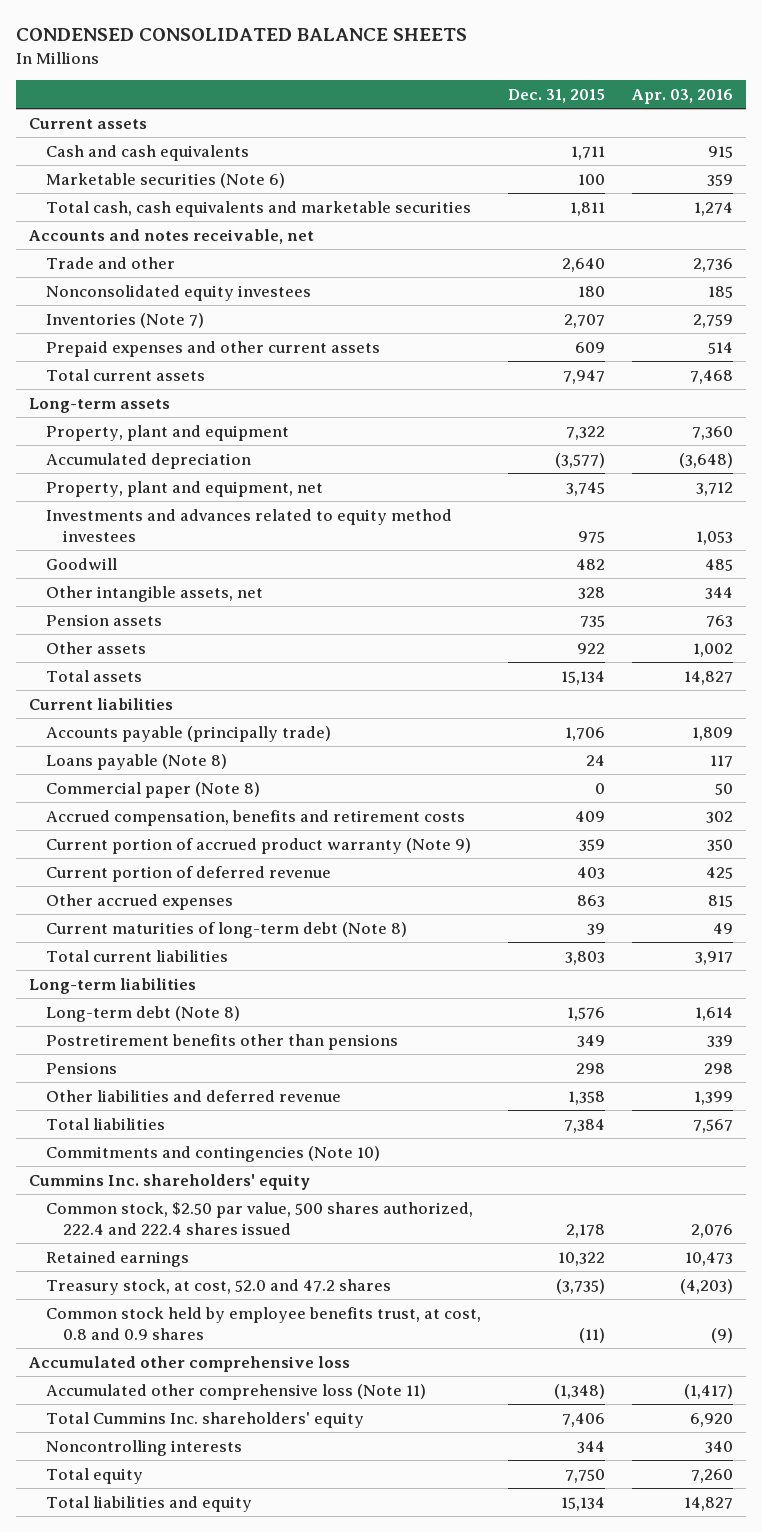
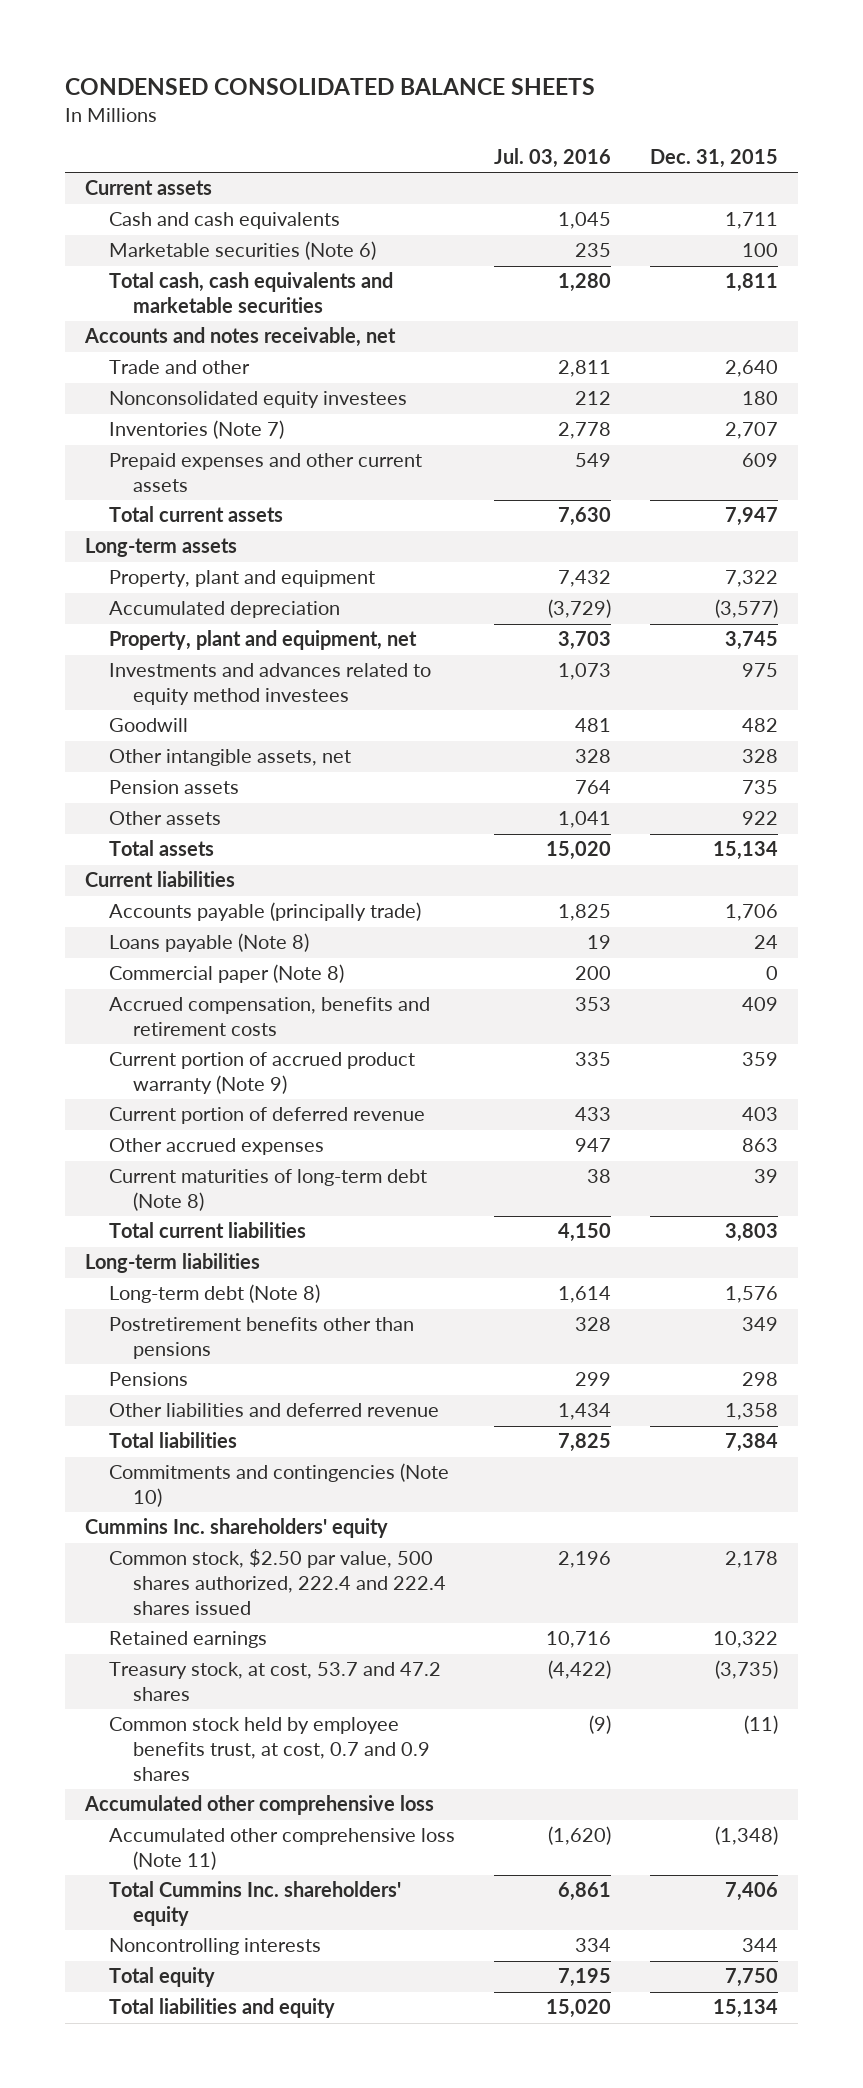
[631,88,733,104] Apr. 03, 2016 -> none
none -> [494,147,612,168] Jul. 03, 2016
[46,1278,392,1295] Treasury stock, at cost, 52.0 and 47.2 shares -> [108,1662,441,1702] Treasury stock, at cost, 53.7 and 47.2 shares
[46,1306,482,1340] Common stock held by employee benefits trust, at cost, 0.8 and 0.9 shares -> [108,1717,431,1782] Common stock held by employee benefits trust, at cost, 0.7 and 0.9 shares

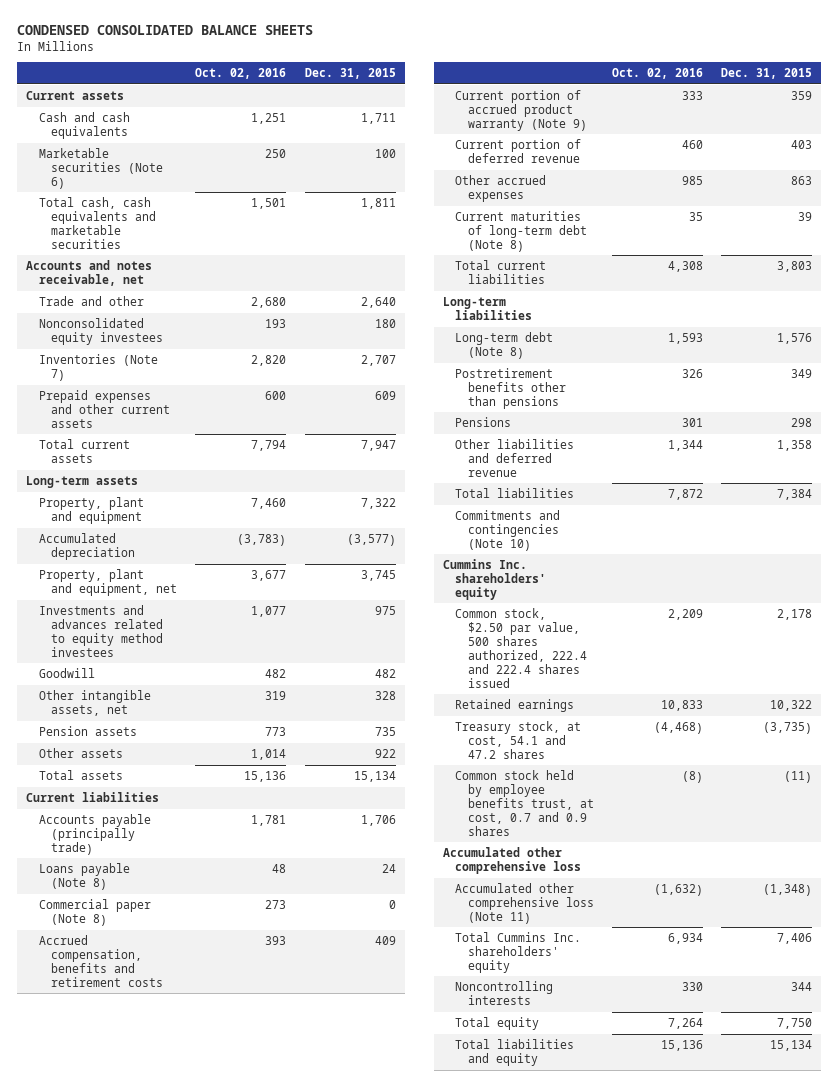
[494,147,612,168] Jul. 03, 2016 -> none
none -> [195,68,287,80] Oct. 02, 2016
[108,1662,441,1702] Treasury stock, at cost, 53.7 and 47.2 shares -> [455,720,582,759] Treasury stock, at cost, 54.1 and 47.2 shares

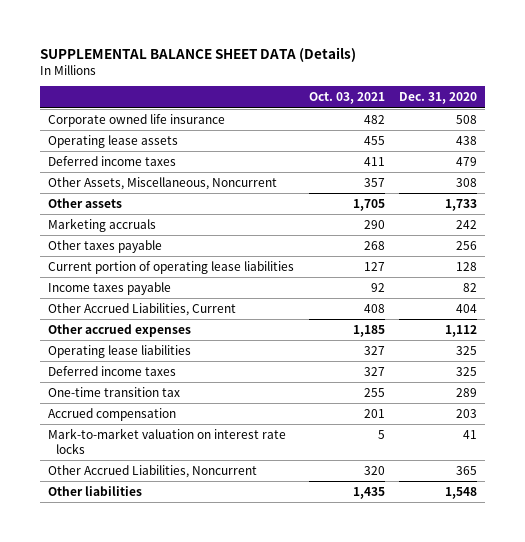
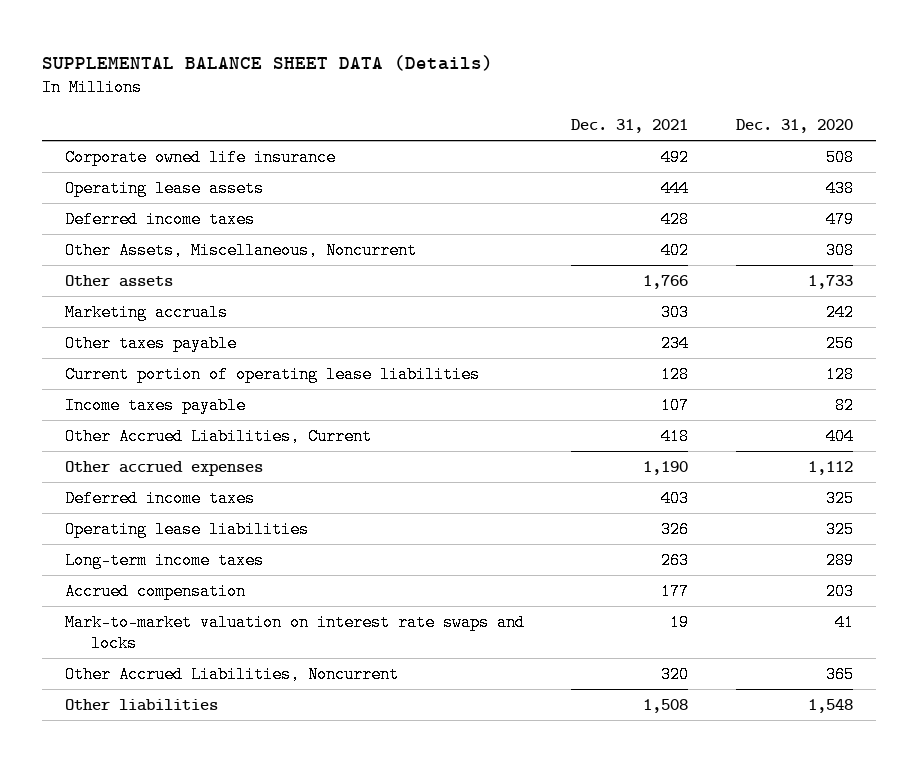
[308,92,385,105] Oct. 03, 2021 -> none
none -> [571,119,689,134] Dec. 31, 2021
[47,345,191,359] Operating lease liabilities -> [65,520,310,538] Operating lease liabilities
[47,387,180,398] One-time transition tax -> [65,551,265,569] Long-term income taxes
[47,428,286,454] Mark-to-market valuation on interest rate locks -> [65,613,526,653] Mark-to-market valuation on interest rate swaps and locks

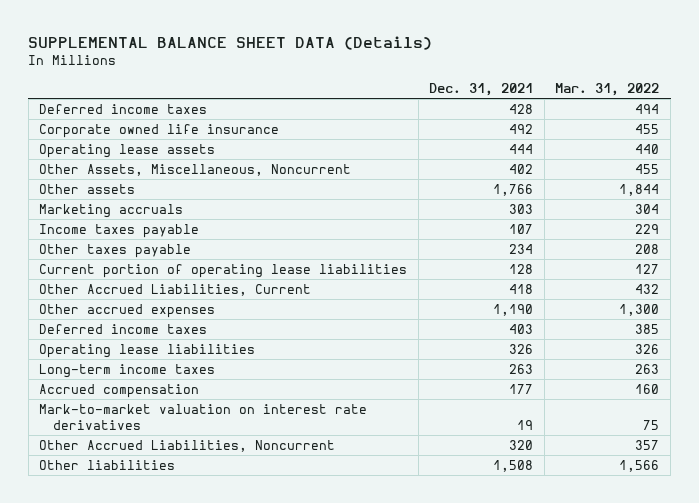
[735,119,853,134] Dec. 31, 2020 -> none
none -> [555,82,660,96] Mar. 31, 2022
[65,210,256,228] Deferred income taxes -> [39,103,208,114] Deferred income taxes
[65,396,247,414] Income taxes payable -> [39,223,200,238] Income taxes payable
[65,613,526,653] Mark-to-market valuation on interest rate swaps and locks -> [39,403,368,431] Mark-to-market valuation on interest rate derivatives

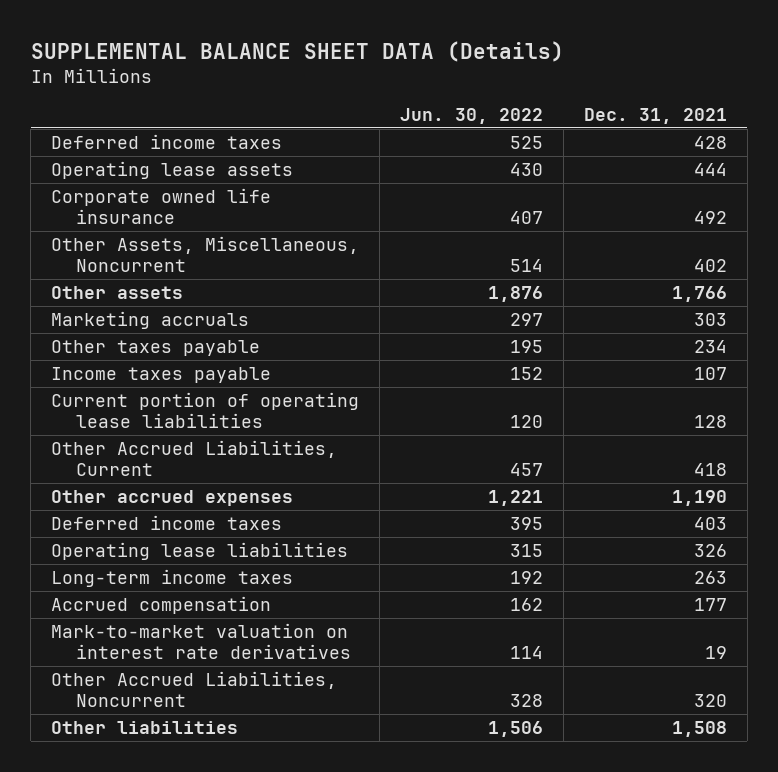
[555,82,660,96] Mar. 31, 2022 -> none
none -> [399,107,543,124] Jun. 30, 2022
[39,123,280,138] Corporate owned life insurance -> [51,188,272,225] Corporate owned life insurance
[39,223,200,238] Income taxes payable -> [51,367,272,384] Income taxes payable

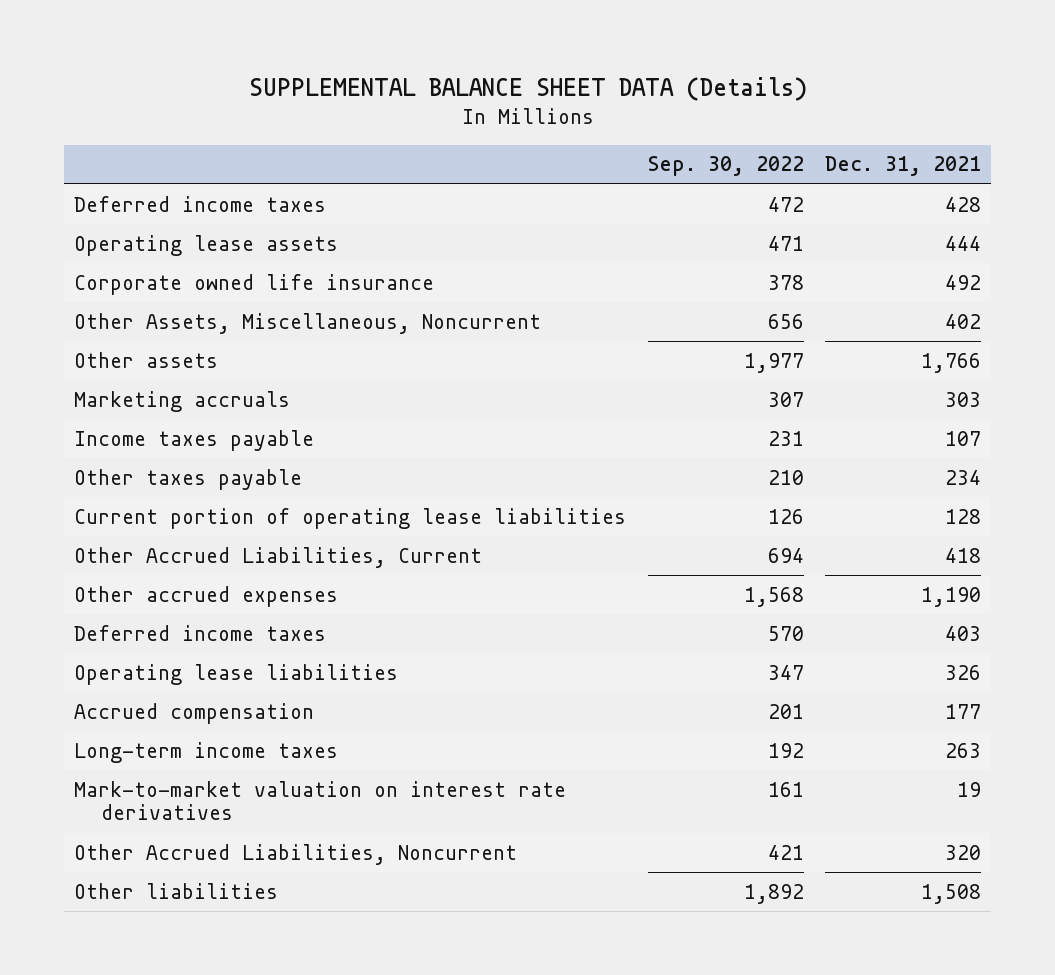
[399,107,543,124] Jun. 30, 2022 -> none
none -> [647,156,804,177] Sep. 30, 2022
[51,340,261,357] Other taxes payable -> [74,468,303,490] Other taxes payable
[51,569,294,588] Long-term income taxes -> [74,741,339,763] Long-term income taxes

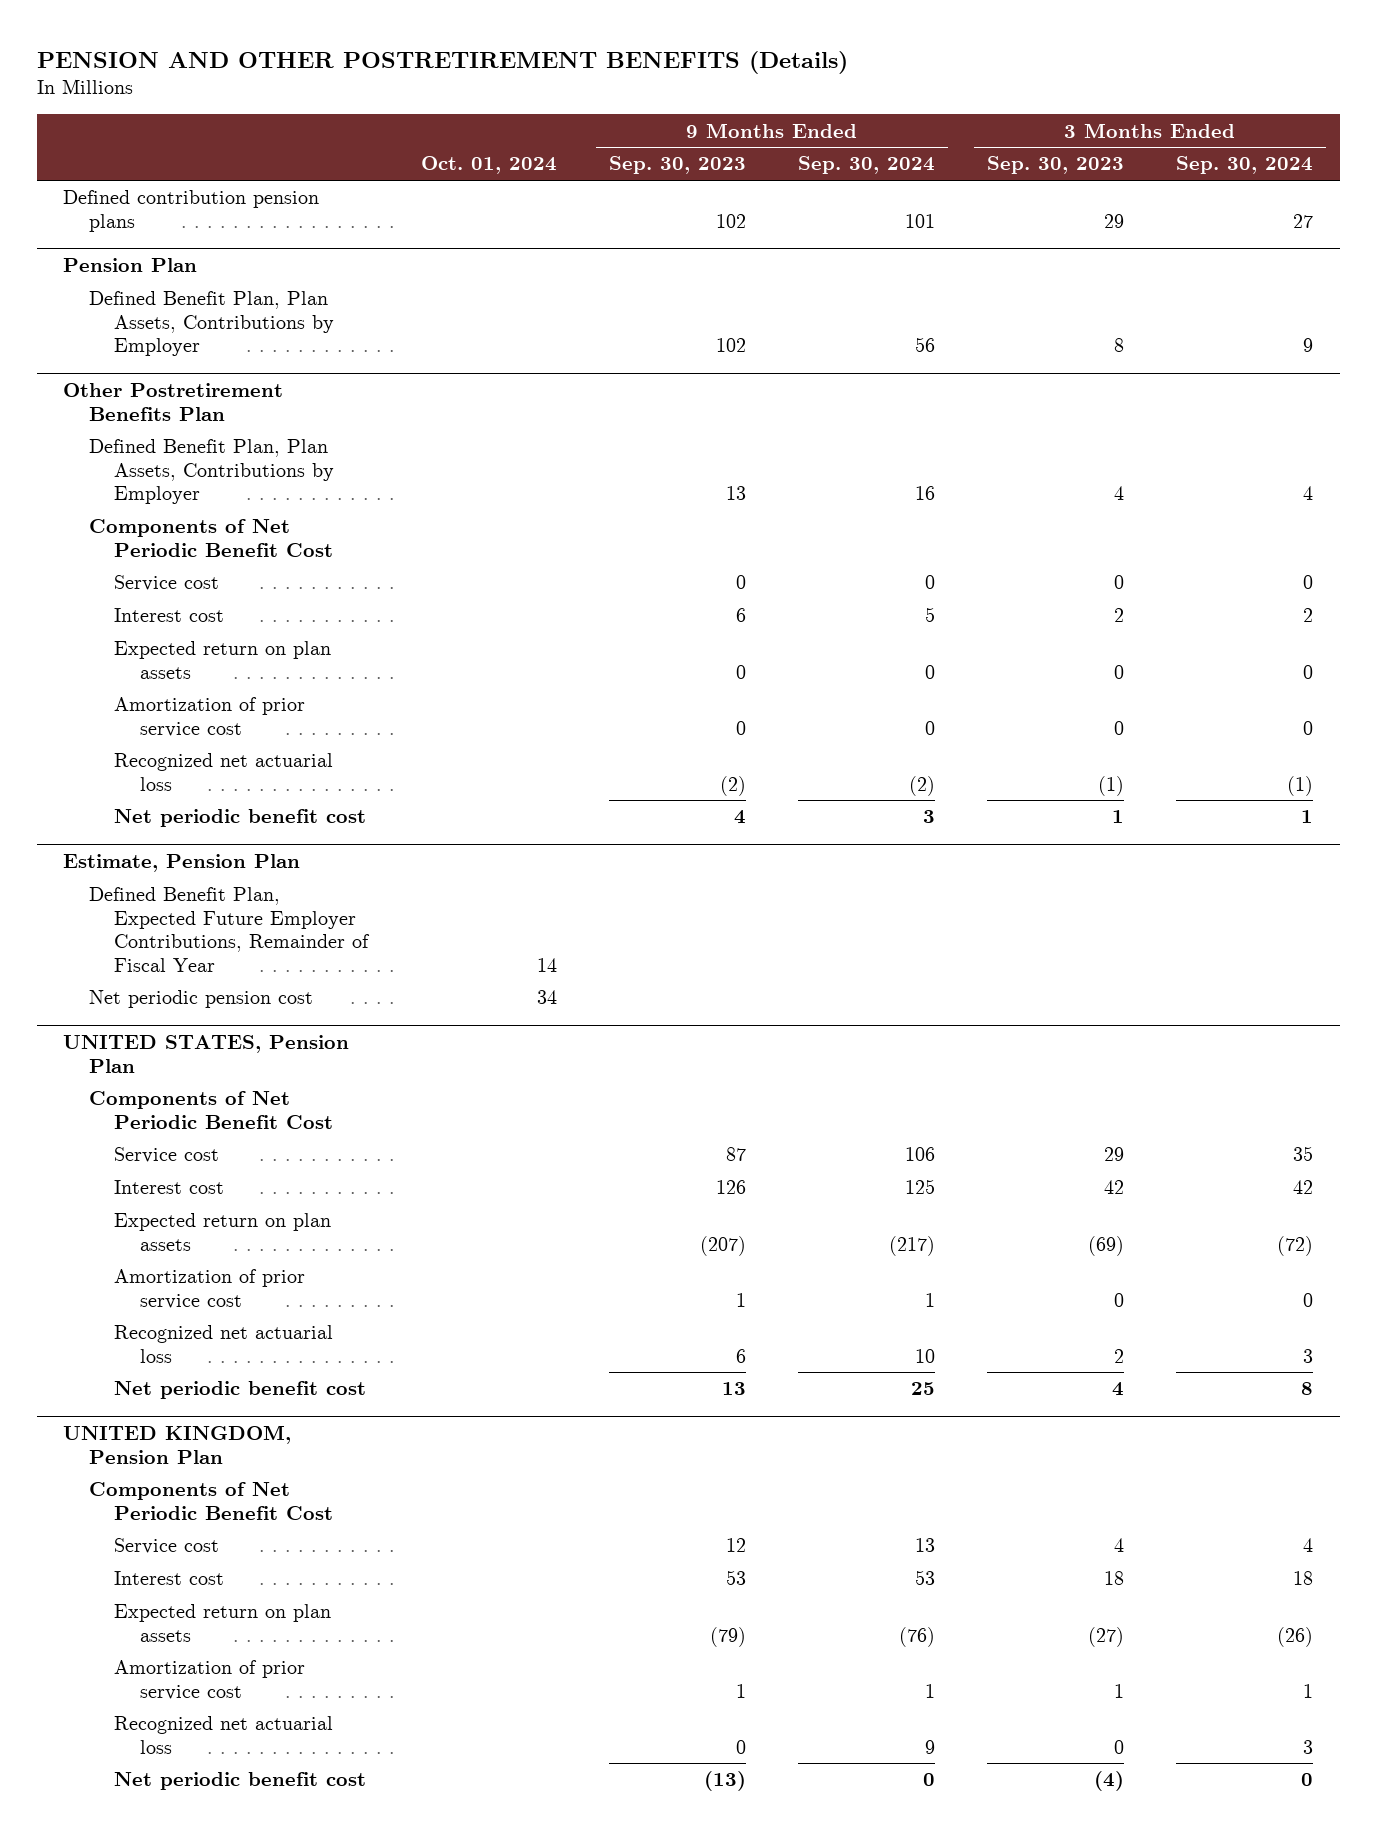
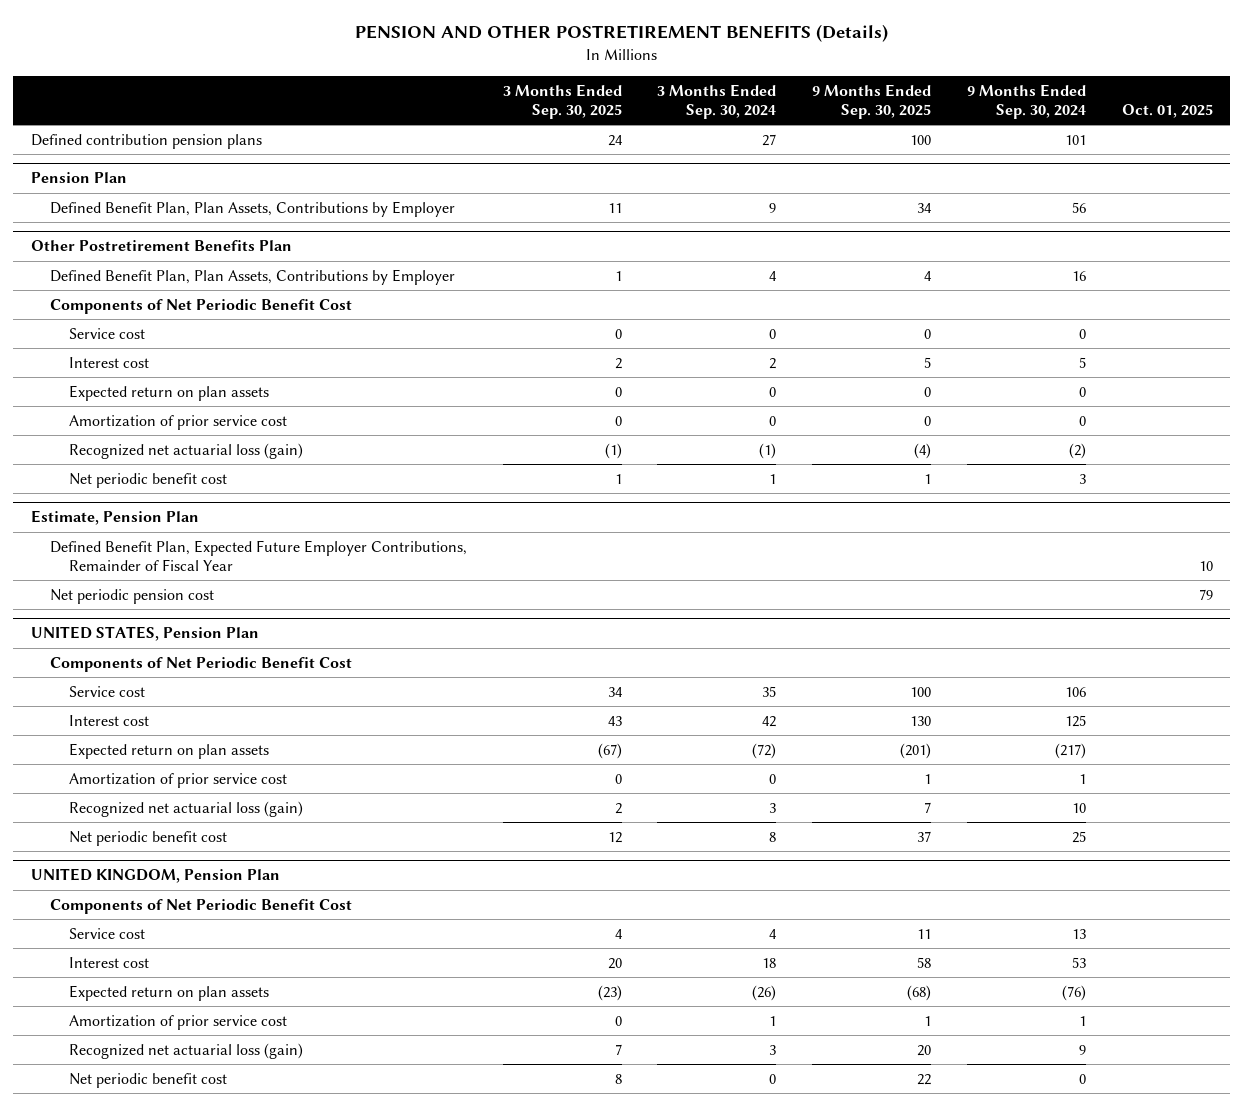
[420,156,557,175] Oct. 01, 2024 -> none
[608,156,746,175] Sep. 30, 2023 -> none
[987,156,1125,175] Sep. 30, 2023 -> none
none -> [502,83,622,119] 3 Months Ended Sep. 30, 2025
none -> [812,83,932,119] 9 Months Ended Sep. 30, 2025
none -> [1121,103,1213,118] Oct. 01, 2025
[114,753,334,791] Recognized net actuarial loss -> [68,442,303,459] Recognized net actuarial loss (gain)
[114,1325,334,1363] Recognized net actuarial loss -> [68,800,303,817] Recognized net actuarial loss (gain)
[114,1716,334,1754] Recognized net actuarial loss -> [68,1042,303,1059] Recognized net actuarial loss (gain)

